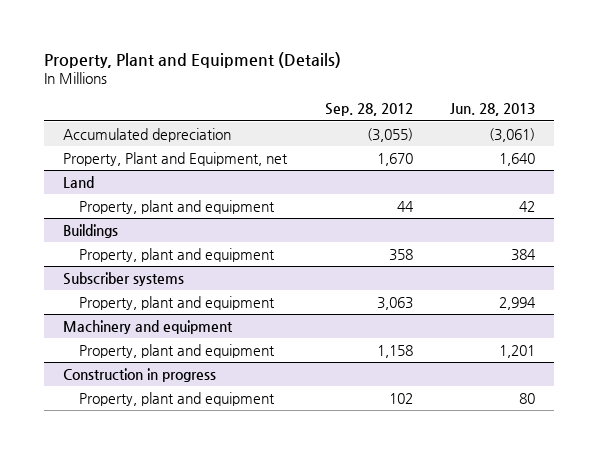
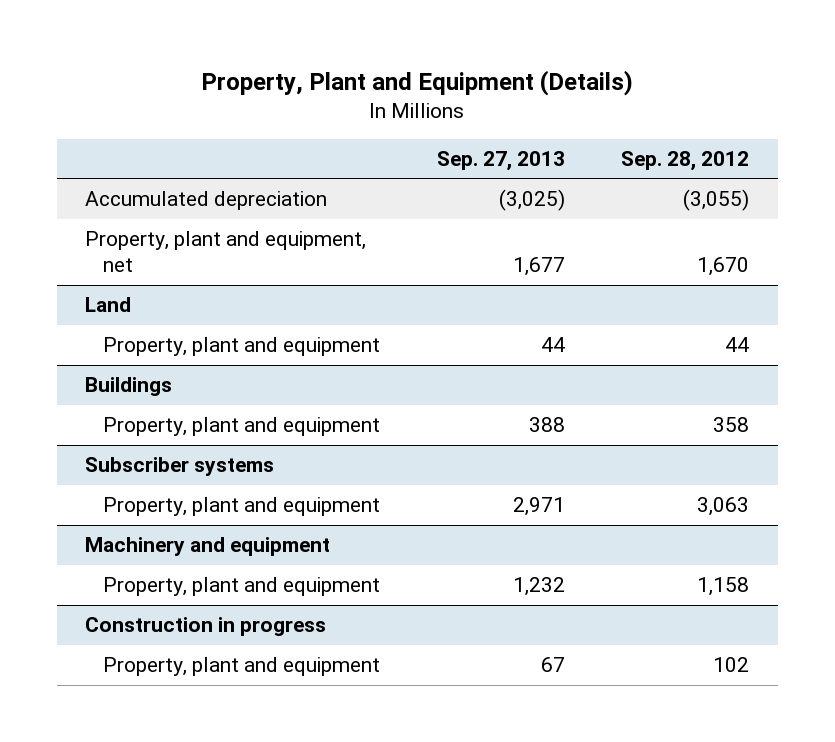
[450,103,536,117] Jun. 28, 2013 -> none
none -> [436,150,565,171] Sep. 27, 2013
[63,151,289,166] Property, Plant and Equipment, net -> [85,231,367,273] Property, plant and equipment, net

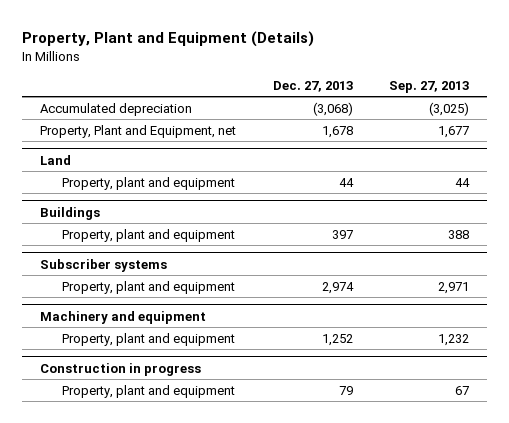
[621,150,750,171] Sep. 28, 2012 -> none
none -> [272,80,353,92] Dec. 27, 2013
[85,231,367,273] Property, plant and equipment, net -> [40,124,237,138] Property, Plant and Equipment, net

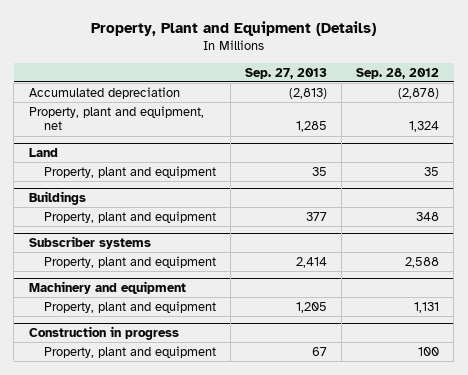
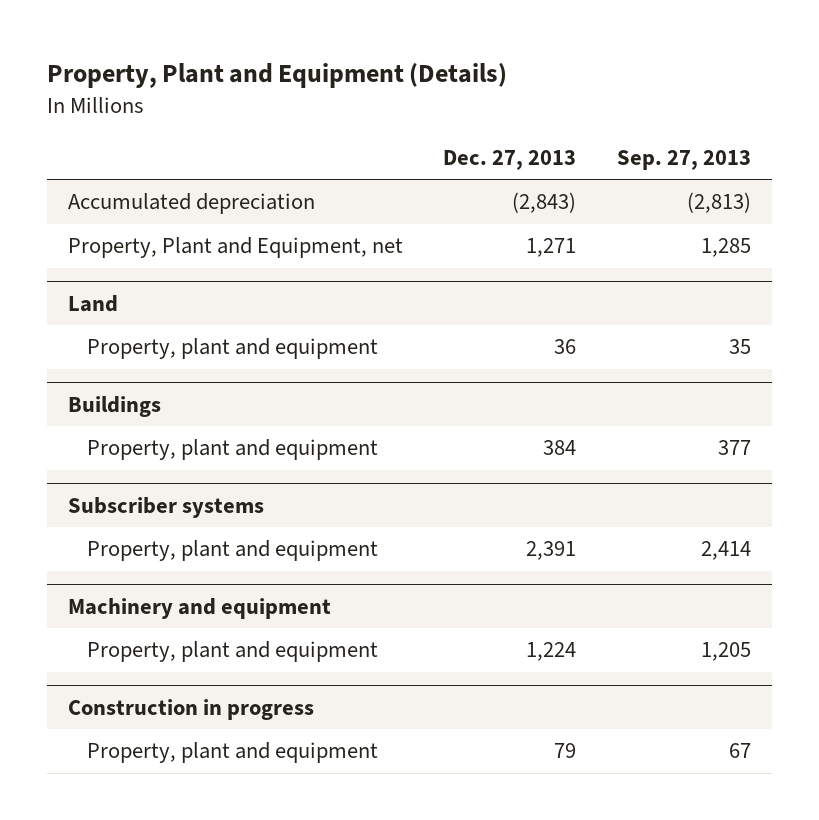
[356,67,440,79] Sep. 28, 2012 -> none
none -> [443,150,577,171] Dec. 27, 2013
[28,105,204,131] Property, plant and equipment, net -> [67,237,403,259] Property, Plant and Equipment, net

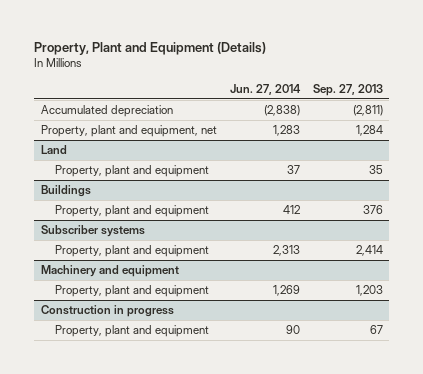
[443,150,577,171] Dec. 27, 2013 -> none
none -> [229,84,301,96] Jun. 27, 2014
[687,192,752,214] (2,813) -> [352,105,383,117] (2,811)
[67,237,403,259] Property, Plant and Equipment, net -> [40,125,217,138] Property, plant and equipment, net
[701,238,752,258] 1,285 -> [355,125,383,137] 1,284
[718,440,752,456] 377 -> [362,205,383,215] 376
[701,642,752,662] 1,205 -> [355,285,383,297] 1,203

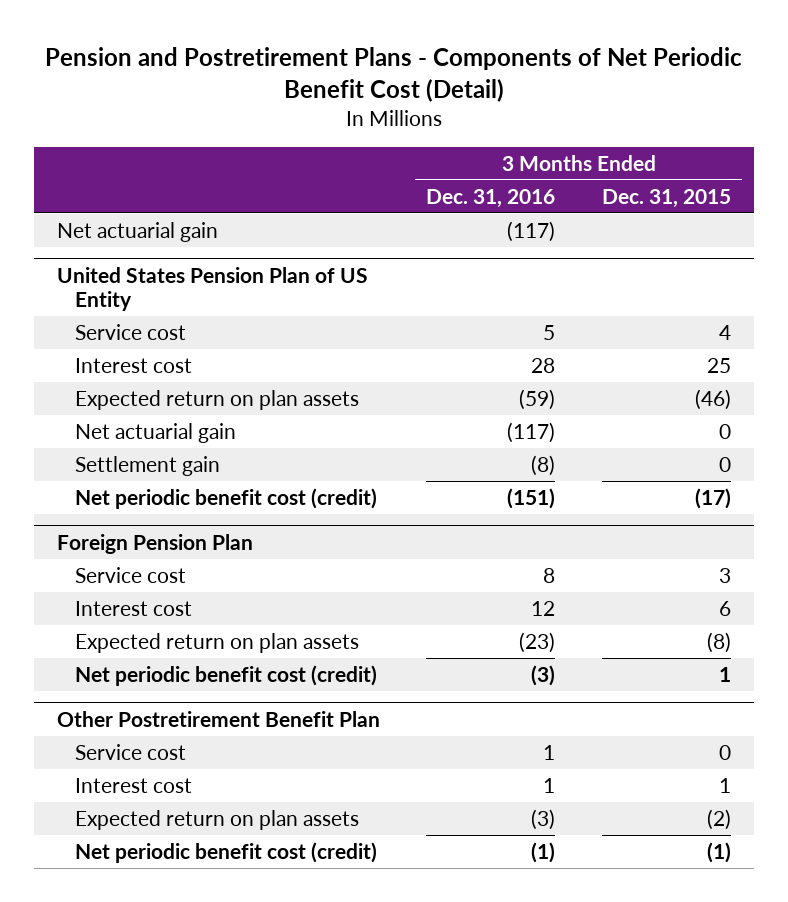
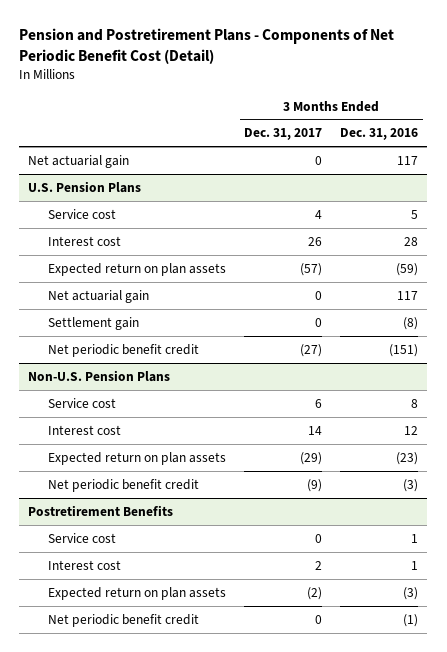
[601,188,731,208] Dec. 31, 2015 -> none
none -> [244,128,323,141] Dec. 31, 2017
[507,221,556,243] (117) -> [397,155,419,165] 117
[56,266,368,311] United States Pension Plan of US Entity -> [28,180,142,193] U.S. Pension Plans
[507,422,556,444] (117) -> [397,290,419,300] 117
[74,488,377,510] Net periodic benefit cost (credit) -> [48,343,200,357] Net periodic benefit credit
[56,533,253,554] Foreign Pension Plan -> [28,369,171,382] Non-U.S. Pension Plans
[74,665,377,687] Net periodic benefit cost (credit) -> [48,478,200,492] Net periodic benefit credit
[56,710,380,727] Other Postretirement Benefit Plan -> [28,504,174,516] Postretirement Benefits
[74,842,377,864] Net periodic benefit cost (credit) -> [48,613,200,627] Net periodic benefit credit

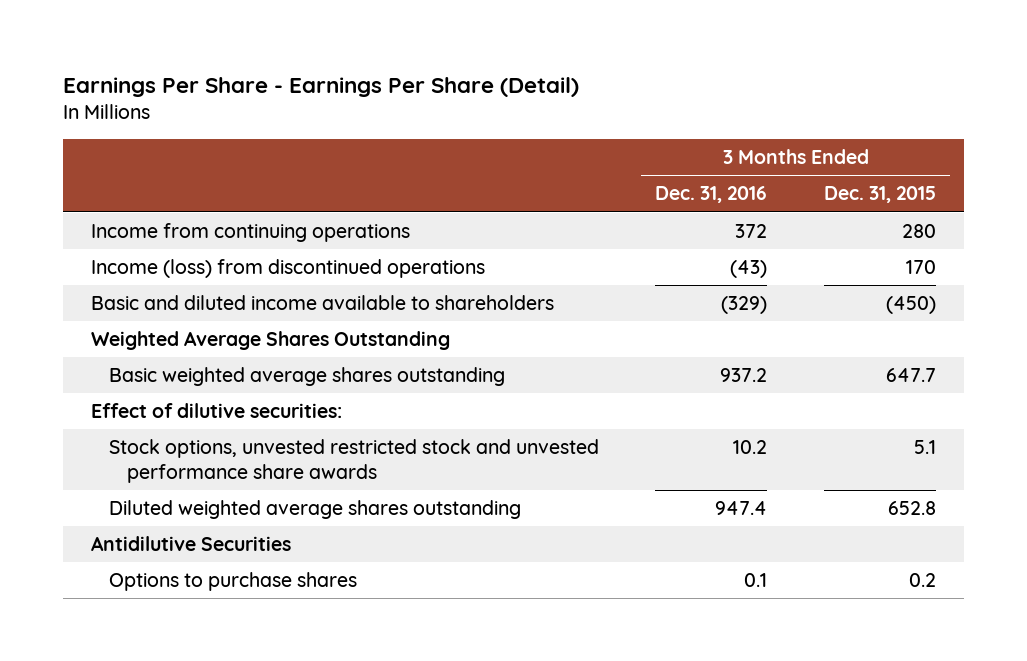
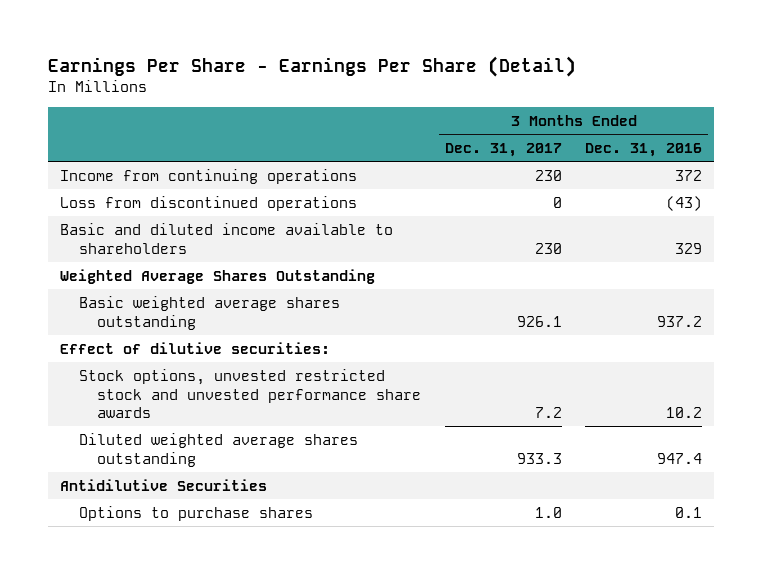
[824,186,937,204] Dec. 31, 2015 -> none
none -> [444,143,562,158] Dec. 31, 2017
[91,259,486,279] Income (loss) from discontinued operations -> [59,195,357,211] Loss from discontinued operations
[721,296,768,315] (329) -> [675,242,703,254] 329

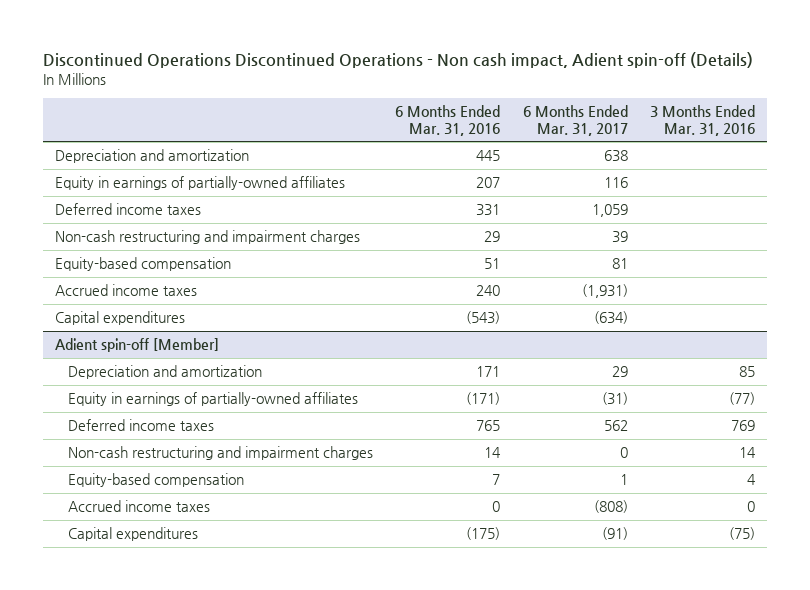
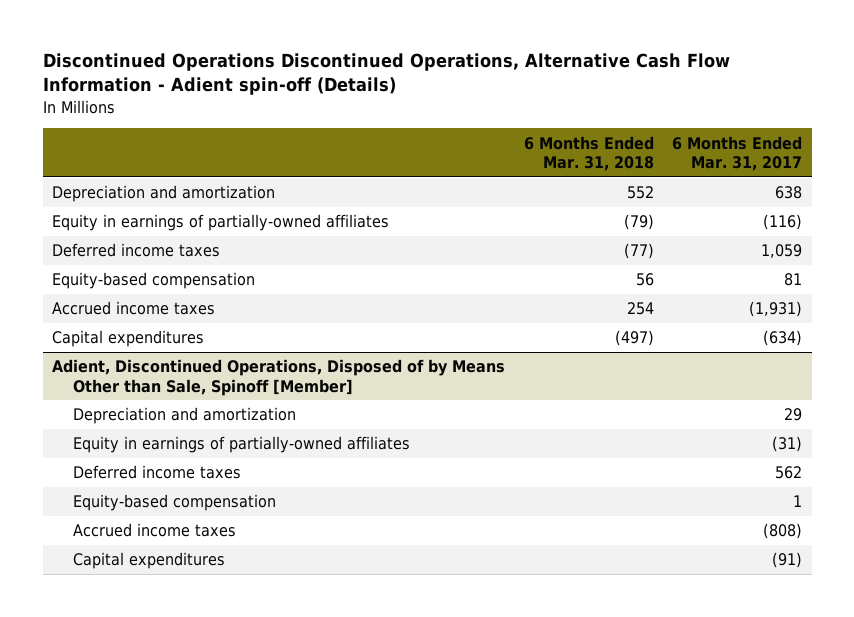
[43,52,754,69] Discontinued Operations Discontinued Operations - Non cash impact, Adient spin-off (Details) -> [42,53,730,96] Discontinued Operations Discontinued Operations, Alternative Cash Flow Information - Adient spin-off (Details)
[395,105,501,136] 6 Months Ended Mar. 31, 2016 -> none
[650,105,756,136] 3 Months Ended Mar. 31, 2016 -> none
none -> [523,135,654,172] 6 Months Ended Mar. 31, 2018
[603,177,628,189] 116 -> [763,214,803,231] (116)
[54,230,360,245] Non-cash restructuring and impairment charges -> none
[54,338,219,353] Adient spin-off [Member] -> none
none -> [51,359,505,396] Adient, Discontinued Operations, Disposed of by Means Other than Sale, Spinoff [Member]
[67,446,373,461] Non-cash restructuring and impairment charges -> none

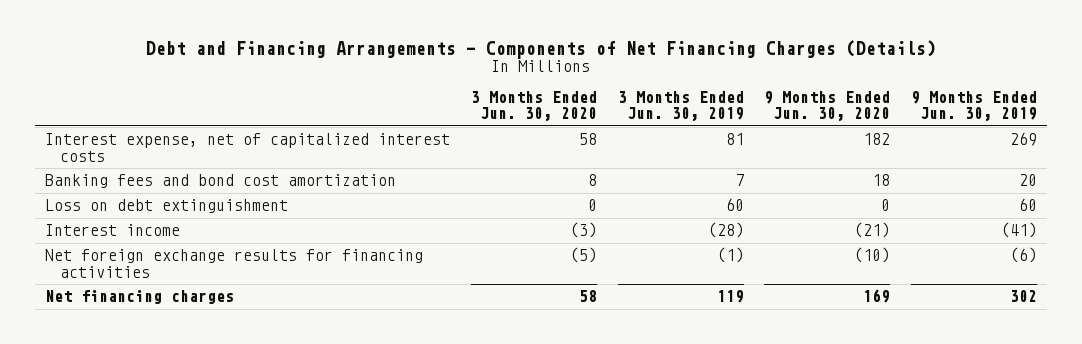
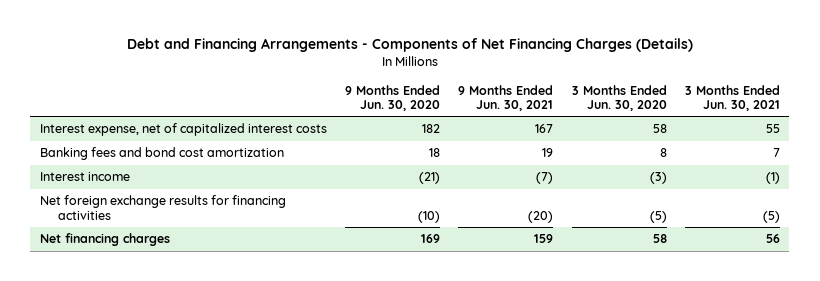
[617,90,744,122] 3 Months Ended Jun. 30, 2019 -> none
[910,90,1037,122] 9 Months Ended Jun. 30, 2019 -> none
none -> [458,84,554,111] 9 Months Ended Jun. 30, 2021
none -> [685,84,781,111] 3 Months Ended Jun. 30, 2021
[45,199,289,214] Loss on debt extinguishment -> none

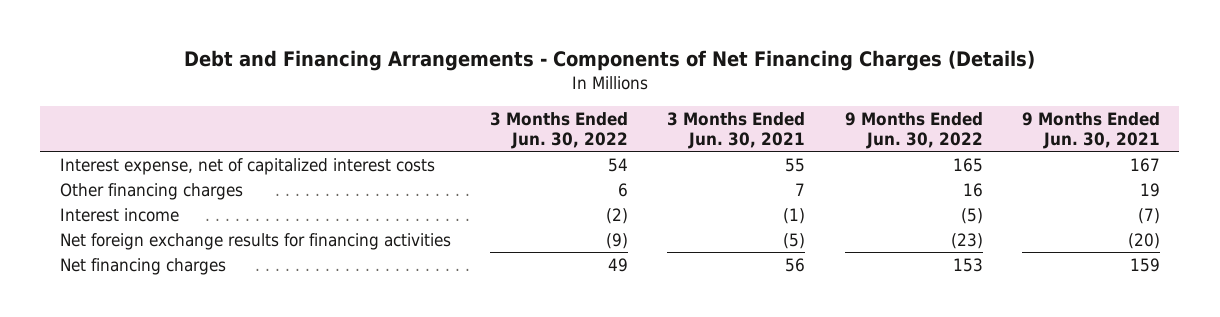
[344,84,440,111] 9 Months Ended Jun. 30, 2020 -> none
[571,84,667,111] 3 Months Ended Jun. 30, 2020 -> none
none -> [489,111,628,149] 3 Months Ended Jun. 30, 2022
none -> [844,111,983,149] 9 Months Ended Jun. 30, 2022
[39,147,284,161] Banking fees and bond cost amortization -> [59,182,243,200] Other financing charges

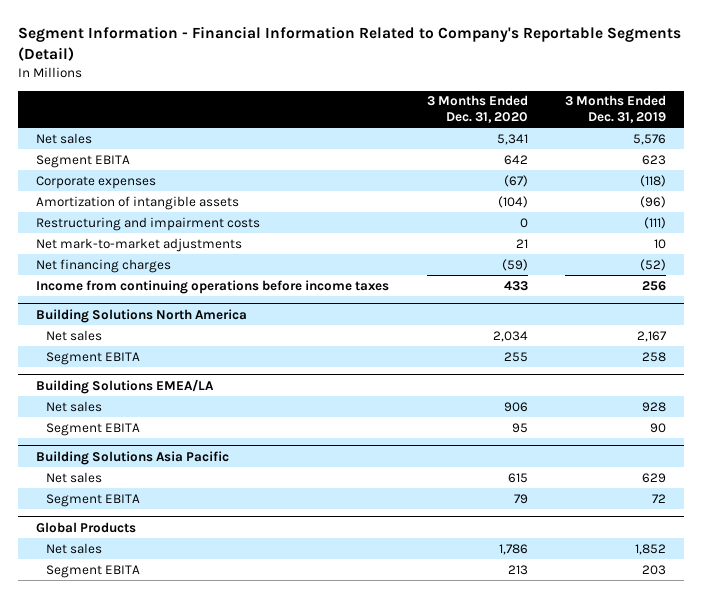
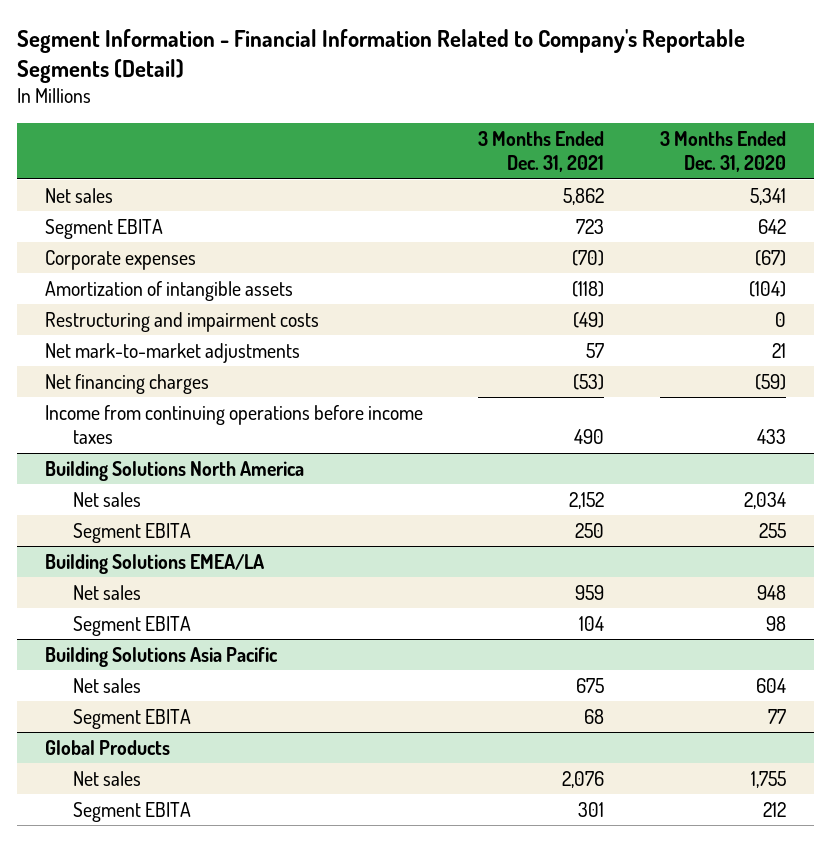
[564,95,666,124] 3 Months Ended Dec. 31, 2019 -> none
none -> [478,130,605,173] 3 Months Ended Dec. 31, 2021
[503,401,528,412] 906 -> [756,584,786,600] 948
[511,422,528,433] 95 -> [765,615,786,631] 98
[507,472,528,483] 615 -> [755,677,786,693] 604
[513,493,528,504] 79 -> [767,708,786,724] 77
[498,543,528,555] 1,786 -> [750,770,786,788] 1,755
[507,564,528,575] 213 -> [762,801,786,817] 212

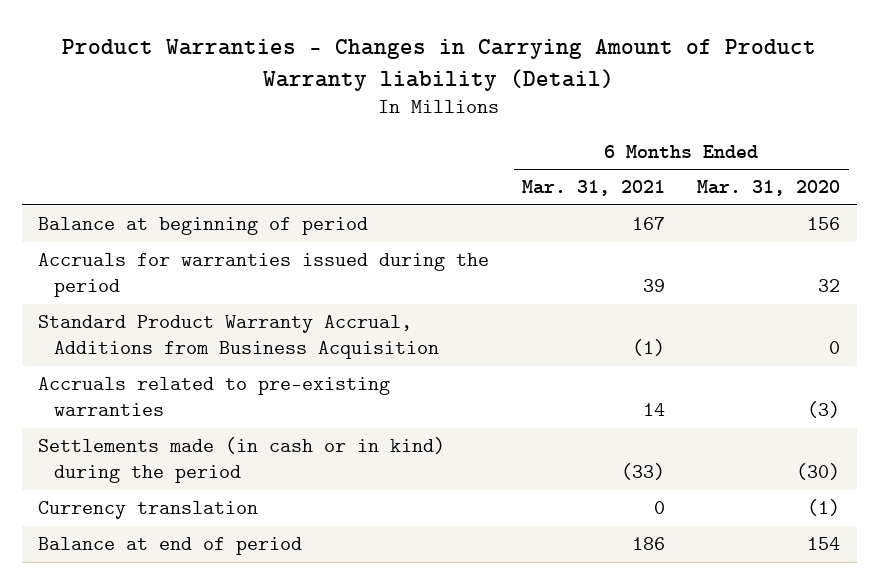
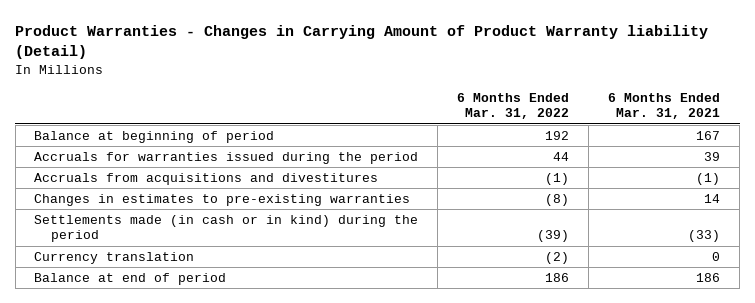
[697,180,841,197] Mar. 31, 2020 -> none
none -> [457,93,570,120] 6 Months Ended Mar. 31, 2022
[38,315,439,360] Standard Product Warranty Accrual, Additions from Business Acquisition -> [34,172,379,185] Accruals from acquisitions and divestitures
[38,377,391,417] Accruals related to pre-existing warranties -> [34,193,411,206] Changes in estimates to pre-existing warranties

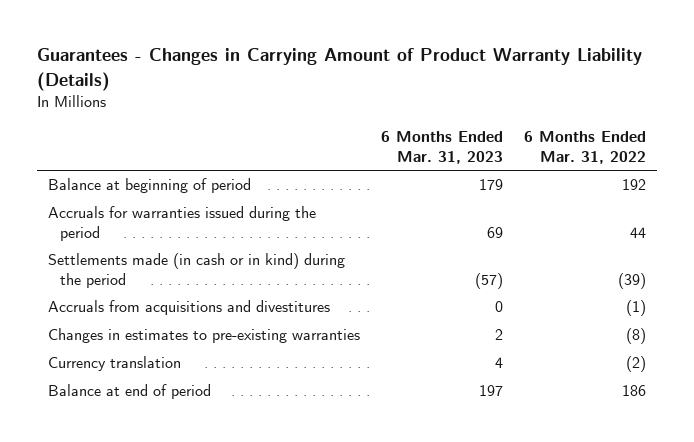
[15,24,709,60] Product Warranties - Changes in Carrying Amount of Product Warranty liability (Detail) -> [37,48,643,91] Guarantees - Changes in Carrying Amount of Product Warranty Liability (Details)
[608,93,721,120] 6 Months Ended Mar. 31, 2021 -> none
none -> [380,130,503,164] 6 Months Ended Mar. 31, 2023
[34,214,419,243] Settlements made (in cash or in kind) during the period -> [47,253,345,289] Settlements made (in cash or in kind) during the period

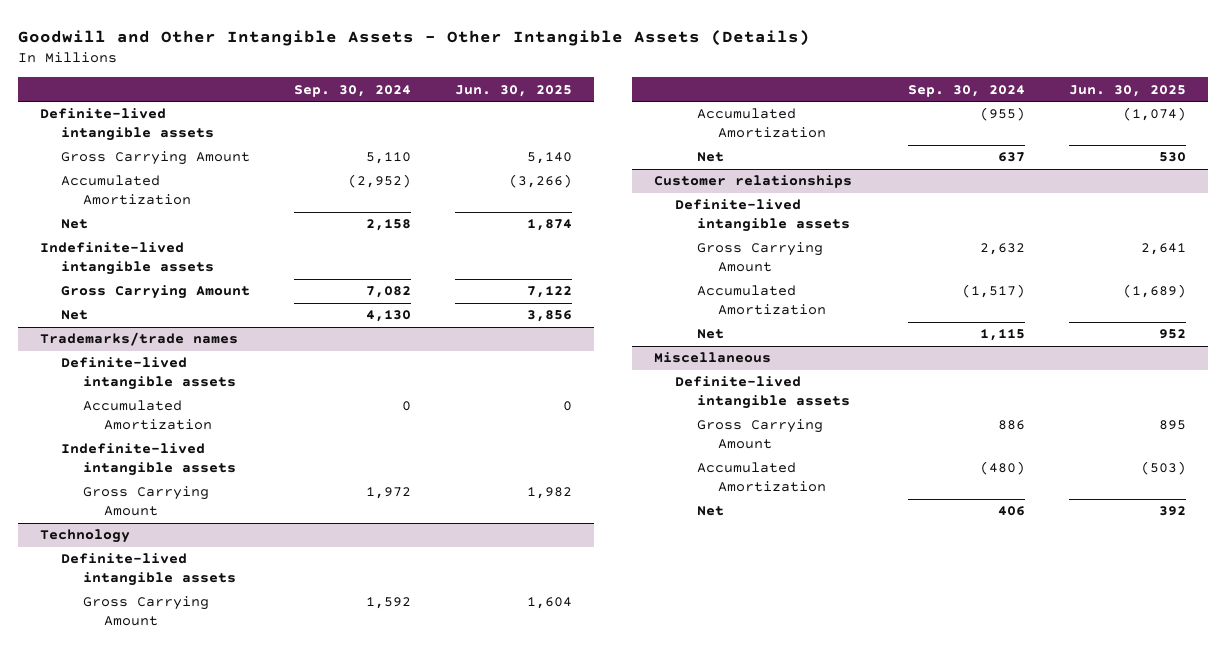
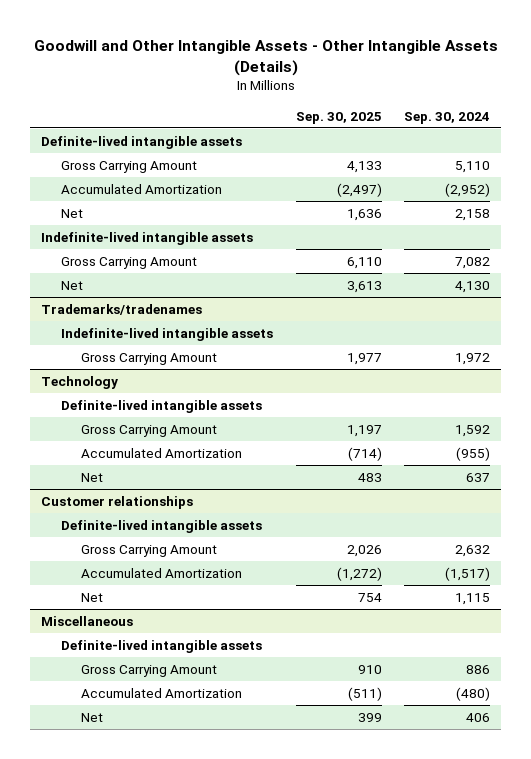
[455,84,573,97] Jun. 30, 2025 -> none
none -> [295,111,382,124] Sep. 30, 2025
[61,357,236,391] Definite-lived intangible assets -> none
[82,400,212,431] Accumulated Amortization -> none
[39,332,238,347] Trademarks/trade names -> [41,303,203,315] Trademarks/tradenames

